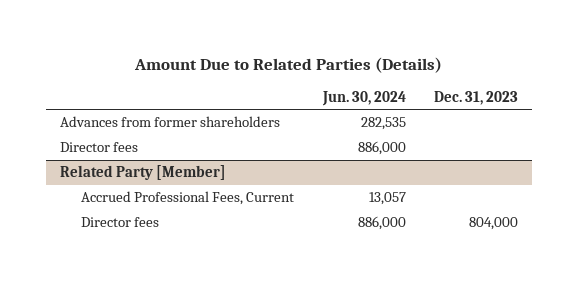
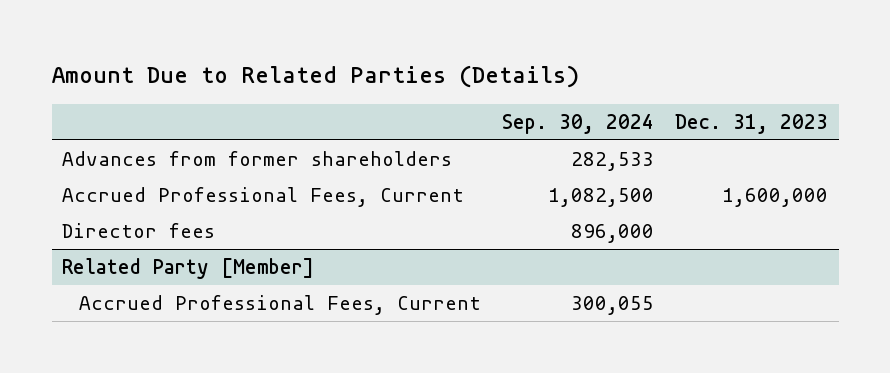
[321,90,406,106] Jun. 30, 2024 -> none
none -> [502,113,655,134] Sep. 30, 2024
none -> [62,187,465,208] Accrued Professional Fees, Current
[81,217,160,228] Director fees -> none

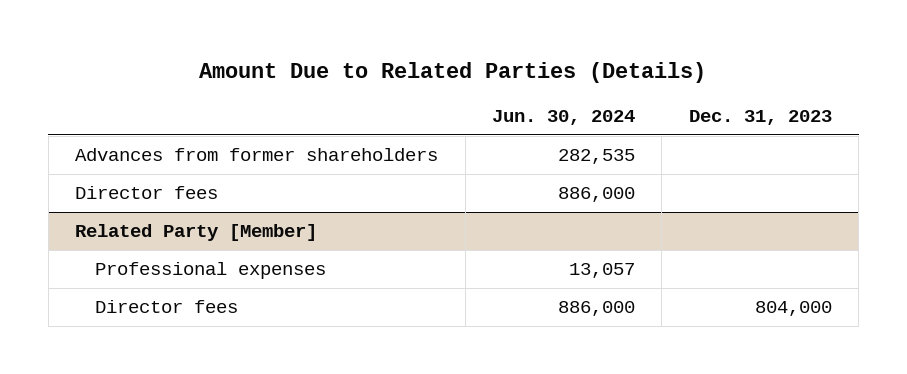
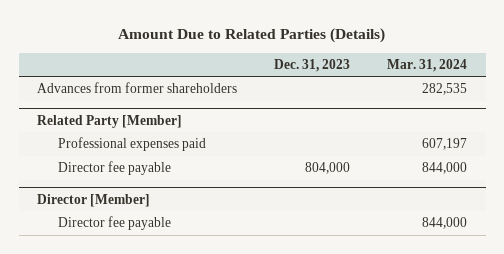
[491,110,635,126] Jun. 30, 2024 -> none
none -> [387,58,468,72] Mar. 31, 2024
[75,186,219,200] Director fees -> none
[94,262,326,280] Professional expenses -> [57,137,206,152] Professional expenses paid
[94,300,238,314] Director fees -> [57,161,171,176] Director fee payable
none -> [37,193,151,207] Director [Member]
none -> [57,216,171,231] Director fee payable

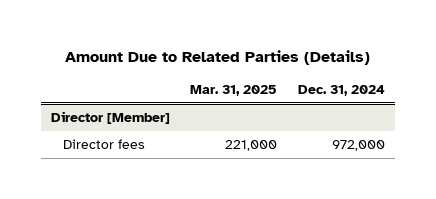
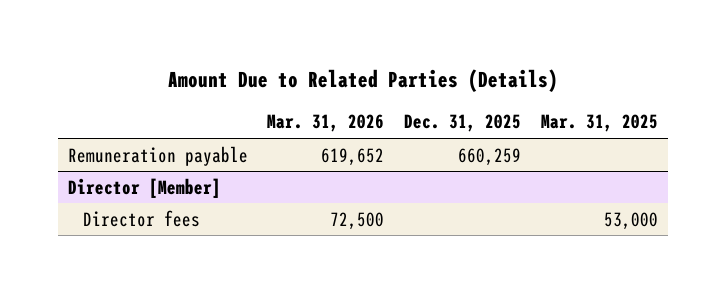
[297,85,385,97] Dec. 31, 2024 -> none
none -> [267,114,385,133] Mar. 31, 2026
none -> [404,114,522,133] Dec. 31, 2025
none -> [67,145,248,166] Remuneration payable
[225,140,278,152] 221,000 -> [603,211,658,230] 53,000

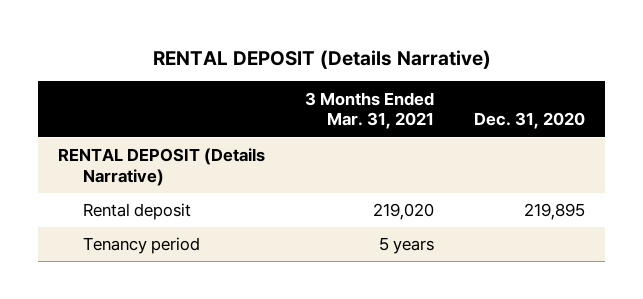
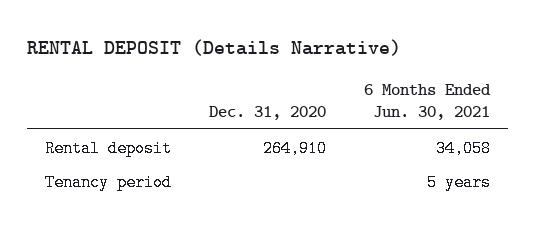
[305,91,435,130] 3 Months Ended Mar. 31, 2021 -> none
none -> [363,83,491,121] 6 Months Ended Jun. 30, 2021
[58,148,266,187] RENTAL DEPOSIT (Details Narrative) -> none
[523,203,585,221] 219,895 -> [263,139,328,157] 264,910

